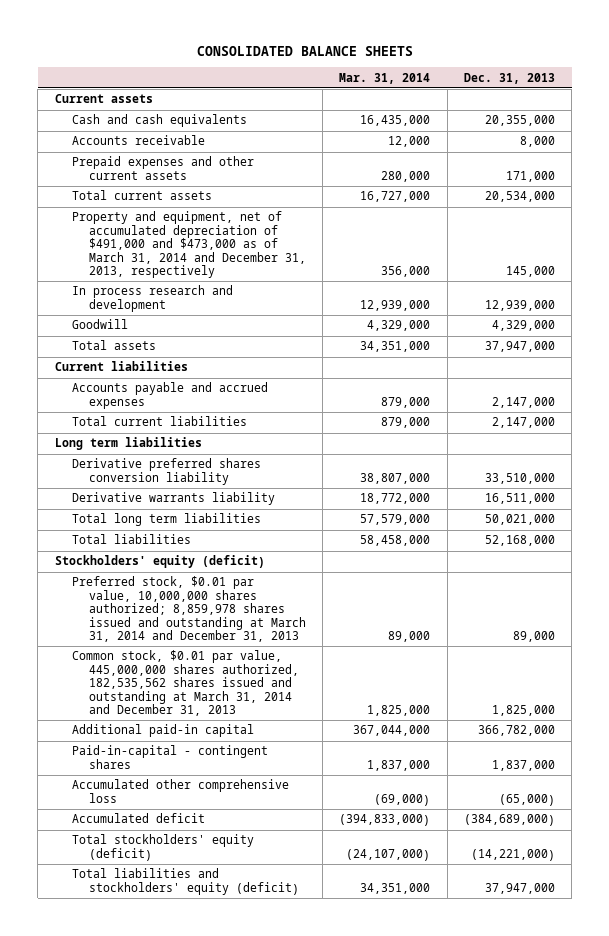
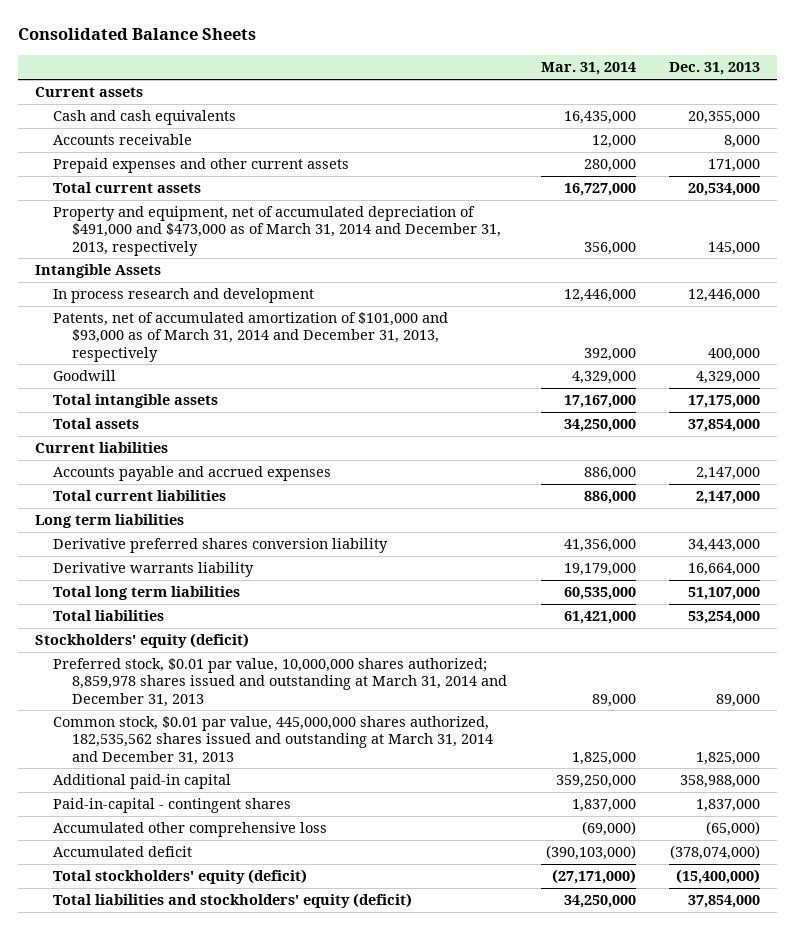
[196,45,413,56] CONSOLIDATED BALANCE SHEETS -> [17,28,256,41] Consolidated Balance Sheets
none -> [34,264,161,279] Intangible Assets
[360,299,431,311] 12,939,000 -> [563,289,636,303] 12,446,000
[484,299,555,311] 12,939,000 -> [688,289,761,303] 12,446,000
none -> [53,312,449,362] Patents, net of accumulated amortization of $101,000 and $93,000 as of March 31, 2014 and December 31, 2013, respectively
none -> [53,394,219,409] Total intangible assets
[360,341,431,353] 34,351,000 -> [563,419,636,433] 34,250,000
[484,341,555,353] 37,947,000 -> [688,419,761,433] 37,854,000
[381,396,431,408] 879,000 -> [583,467,636,481] 886,000
[381,417,431,429] 879,000 -> [583,491,636,505] 886,000
[360,472,431,484] 38,807,000 -> [563,539,636,553] 41,356,000
[484,472,555,484] 33,510,000 -> [688,539,761,553] 34,443,000
[360,493,431,505] 18,772,000 -> [563,563,636,577] 19,179,000
[484,493,555,505] 16,511,000 -> [688,563,761,577] 16,664,000
[360,514,431,526] 57,579,000 -> [563,587,636,601] 60,535,000
[484,514,555,526] 50,021,000 -> [688,587,761,601] 51,107,000
[360,535,431,547] 58,458,000 -> [563,611,636,625] 61,421,000
[484,535,555,547] 52,168,000 -> [688,611,761,625] 53,254,000
[353,725,431,737] 367,044,000 -> [555,775,636,789] 359,250,000
[477,725,555,737] 366,782,000 -> [680,775,761,789] 358,988,000
[339,814,431,827] (394,833,000) -> [545,845,636,861] (390,103,000)
[463,814,555,827] (384,689,000) -> [670,845,761,861] (378,074,000)
[346,848,431,861] (24,107,000) -> [551,869,636,885] (27,171,000)
[470,848,555,861] (14,221,000) -> [676,869,761,885] (15,400,000)
[360,882,431,894] 34,351,000 -> [563,895,636,909] 34,250,000
[484,882,555,894] 37,947,000 -> [688,895,761,909] 37,854,000

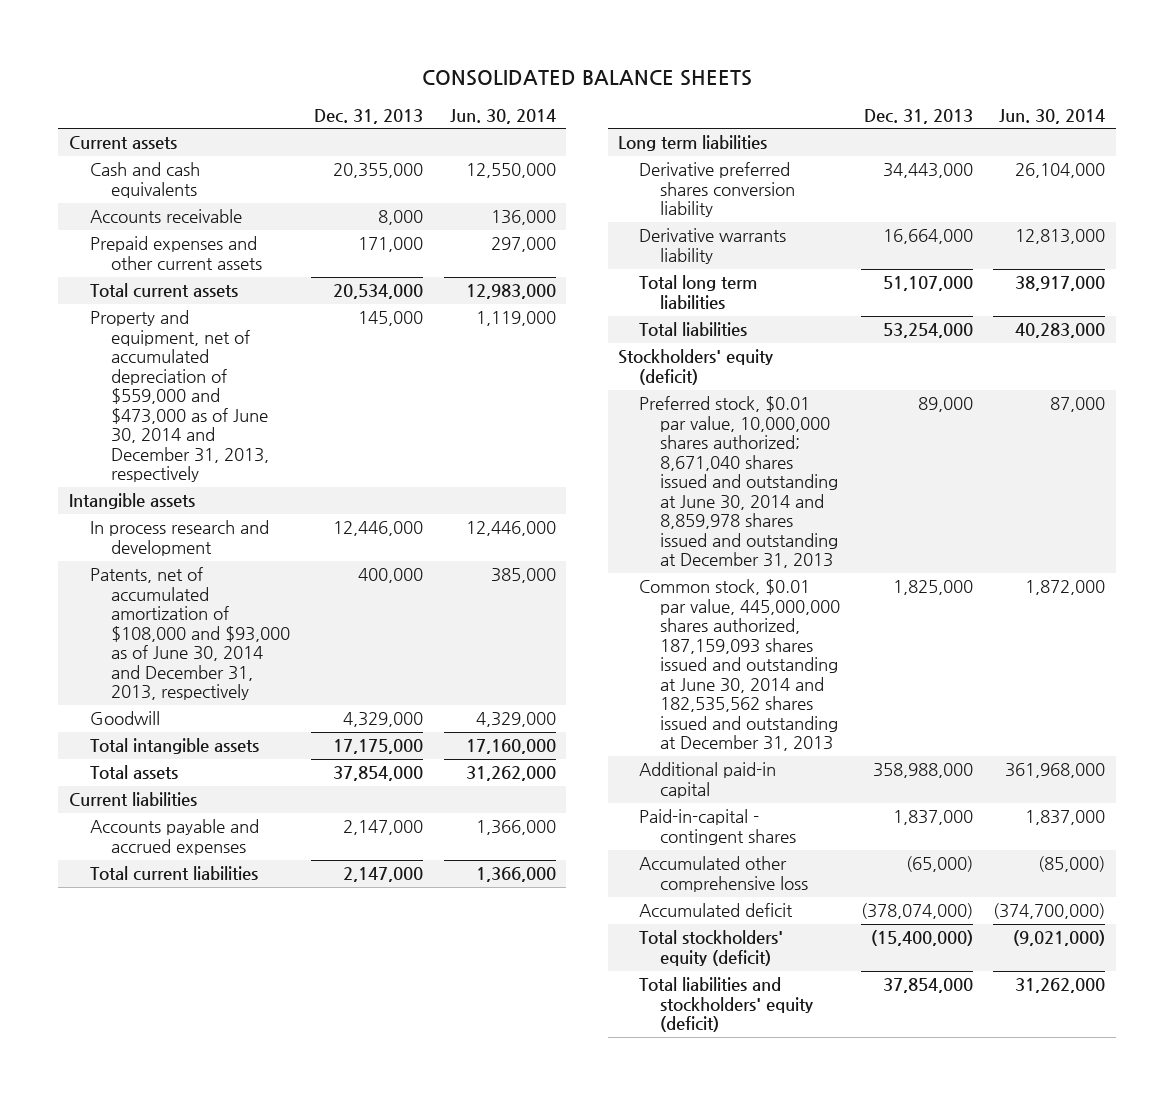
[17,28,256,41] Consolidated Balance Sheets -> [421,70,752,87] CONSOLIDATED BALANCE SHEETS
[540,62,636,76] Mar. 31, 2014 -> none
none -> [449,108,556,124] Jun. 30, 2014
[53,206,502,256] Property and equipment, net of accumulated depreciation of $491,000 and $473,000 as of March 31, 2014 and December 31, 2013, respectively -> [89,310,269,483] Property and equipment, net of accumulated depreciation of $559,000 and $473,000 as of June 30, 2014 and December 31, 2013, respectively
[34,264,161,279] Intangible Assets -> [68,493,195,510] Intangible assets
[53,312,449,362] Patents, net of accumulated amortization of $101,000 and $93,000 as of March 31, 2014 and December 31, 2013, respectively -> [89,567,290,701] Patents, net of accumulated amortization of $108,000 and $93,000 as of June 30, 2014 and December 31, 2013, respectively
[53,658,508,707] Preferred stock, $0.01 par value, 10,000,000 shares authorized; 8,859,978 shares issued and outstanding at March 31, 2014 and December 31, 2013 -> [639,396,839,569] Preferred stock, $0.01 par value, 10,000,000 shares authorized; 8,671,040 shares issued and outstanding at June 30, 2014 and 8,859,978 shares issued and outstanding at December 31, 2013
[53,716,494,765] Common stock, $0.01 par value, 445,000,000 shares authorized, 182,535,562 shares issued and outstanding at March 31, 2014 and December 31, 2013 -> [639,579,841,752] Common stock, $0.01 par value, 445,000,000 shares authorized, 187,159,093 shares issued and outstanding at June 30, 2014 and 182,535,562 shares issued and outstanding at December 31, 2013

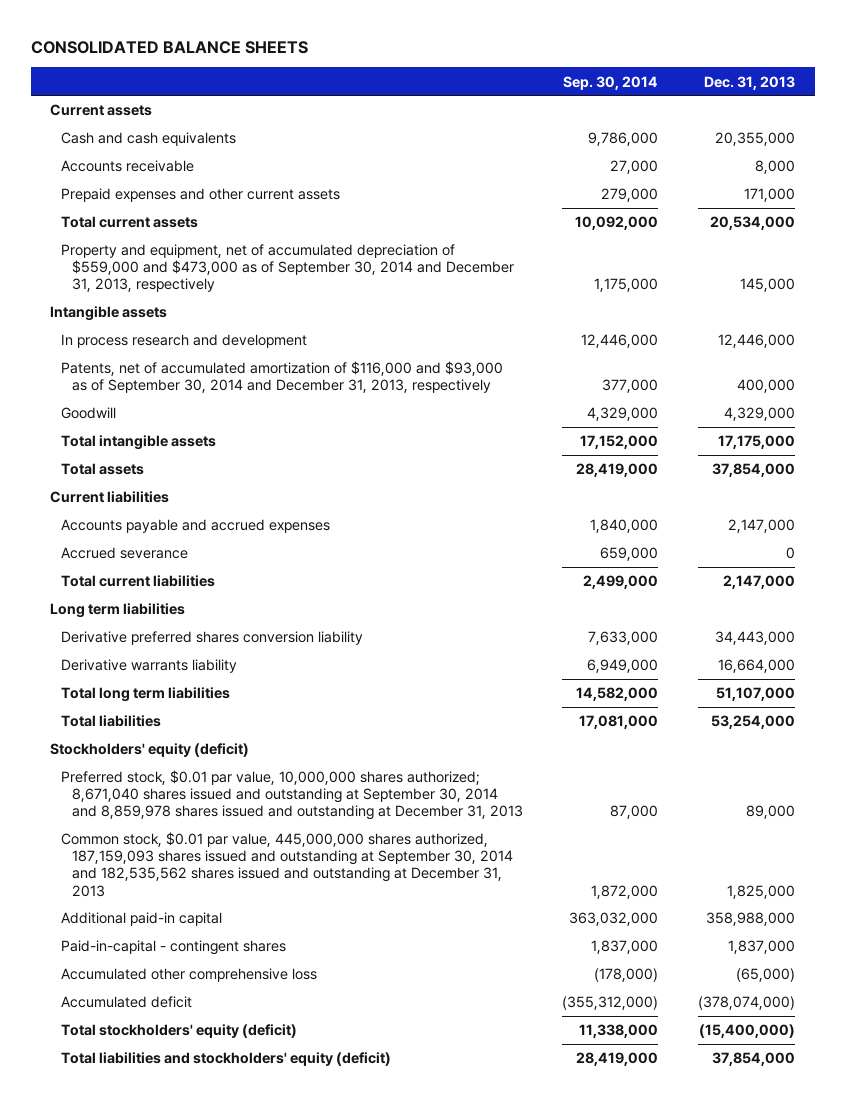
[449,108,556,124] Jun. 30, 2014 -> none
none -> [563,75,659,90] Sep. 30, 2014
[89,310,269,483] Property and equipment, net of accumulated depreciation of $559,000 and $473,000 as of June 30, 2014 and December 31, 2013, respectively -> [61,244,515,293] Property and equipment, net of accumulated depreciation of $559,000 and $473,000 as of September 30, 2014 and December 31, 2013, respectively
[89,567,290,701] Patents, net of accumulated amortization of $108,000 and $93,000 as of June 30, 2014 and December 31, 2013, respectively -> [61,361,504,394] Patents, net of accumulated amortization of $116,000 and $93,000 as of September 30, 2014 and December 31, 2013, respectively
none -> [61,547,189,560] Accrued severance
[639,396,839,569] Preferred stock, $0.01 par value, 10,000,000 shares authorized; 8,671,040 shares issued and outstanding at June 30, 2014 and 8,859,978 shares issued and outstanding at December 31, 2013 -> [61,770,524,821] Preferred stock, $0.01 par value, 10,000,000 shares authorized; 8,671,040 shares issued and outstanding at September 30, 2014 and 8,859,978 shares issued and outstanding at December 31, 2013
[639,579,841,752] Common stock, $0.01 par value, 445,000,000 shares authorized, 187,159,093 shares issued and outstanding at June 30, 2014 and 182,535,562 shares issued and outstanding at December 31, 2013 -> [61,832,514,897] Common stock, $0.01 par value, 445,000,000 shares authorized, 187,159,093 shares issued and outstanding at September 30, 2014 and 182,535,562 shares issued and outstanding at December 31, 2013

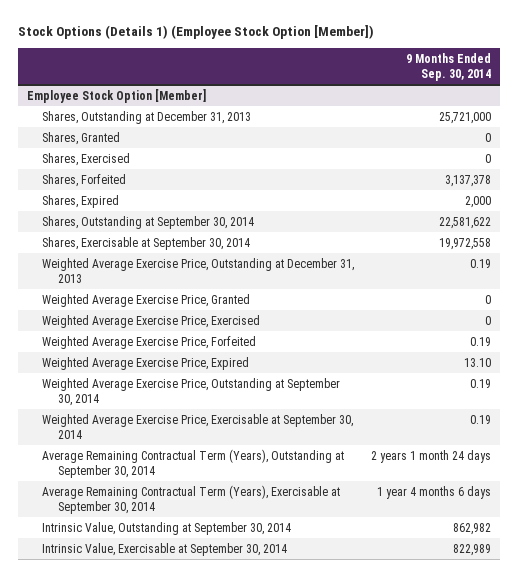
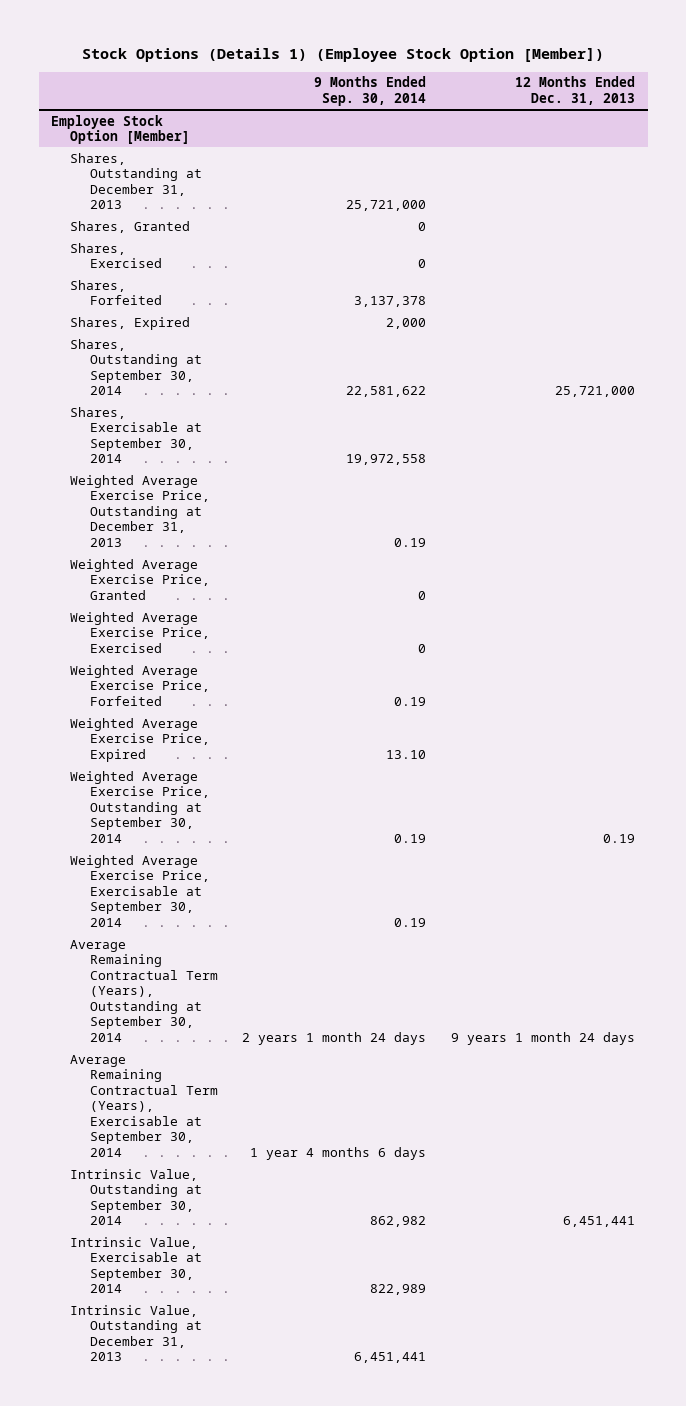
none -> [515,76,636,105] 12 Months Ended Dec. 31, 2013
none -> [70,1304,202,1362] Intrinsic Value, Outstanding at December 31, 2013

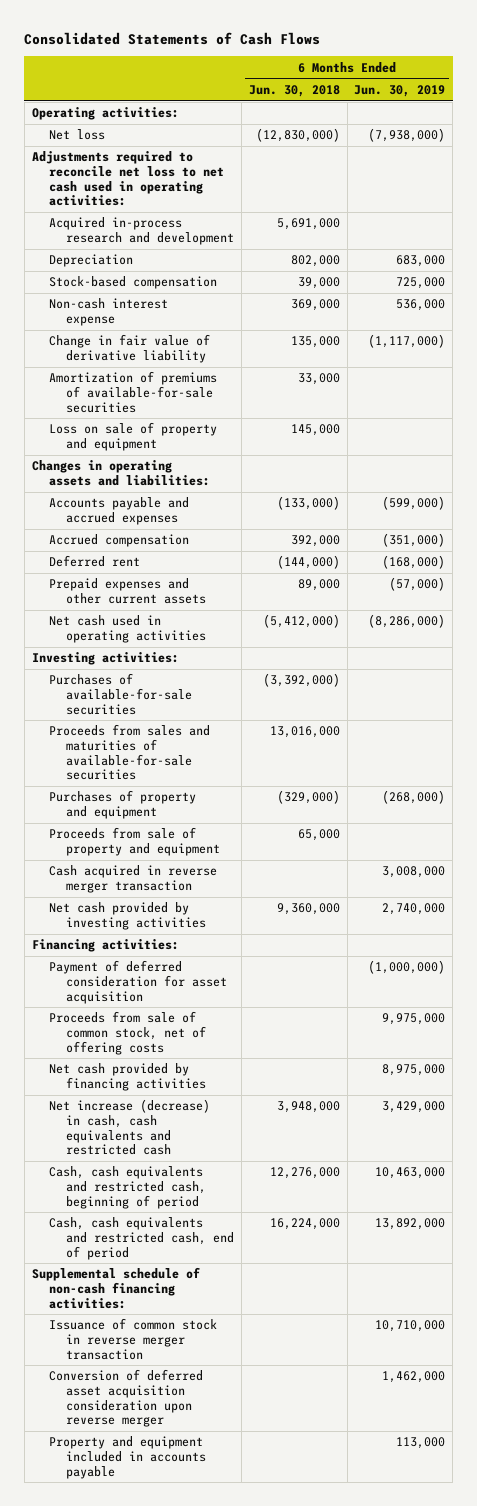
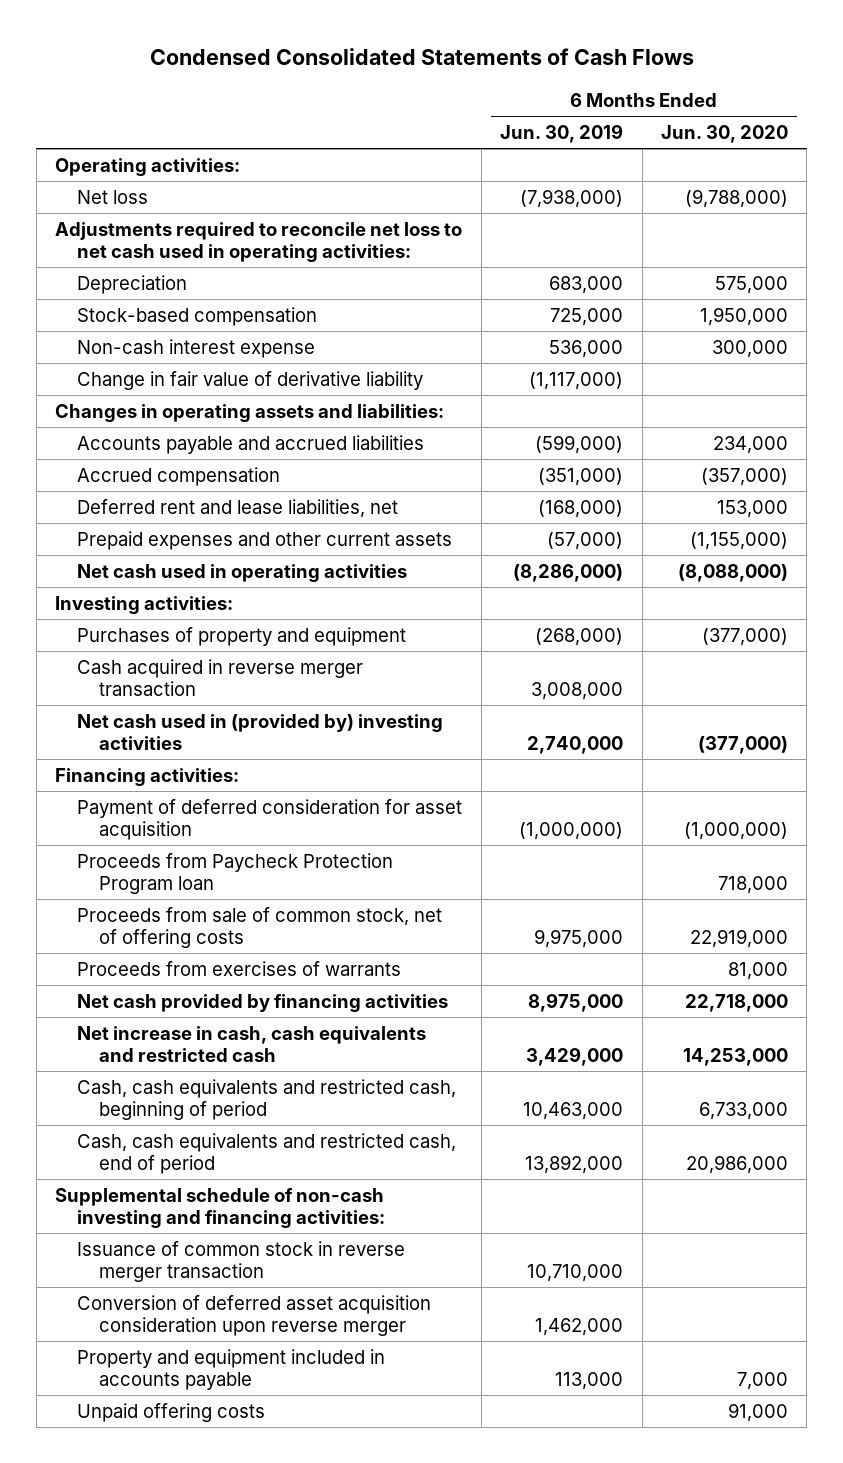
[24,31,321,45] Consolidated Statements of Cash Flows -> [149,48,694,66] Condensed Consolidated Statements of Cash Flows
[248,84,340,97] Jun. 30, 2018 -> none
none -> [661,125,789,144] Jun. 30, 2020
[49,217,235,245] Acquired in-process research and development -> none
[49,371,218,413] Amortization of premiums of available-for-sale securities -> none
[49,422,218,451] Loss on sale of property and equipment -> none
[49,497,190,525] Accounts payable and accrued expenses -> [76,434,424,454] Accounts payable and accrued liabilities
[49,555,141,568] Deferred rent -> [76,498,398,518] Deferred rent and lease liabilities, net
[49,673,193,715] Purchases of available-for-sale securities -> none
[49,724,211,781] Proceeds from sales and maturities of available-for-sale securities -> none
[49,827,221,856] Proceeds from sale of property and equipment -> none
[49,902,207,930] Net cash provided by investing activities -> [76,713,443,750] Net cash used in (provided by) investing activities
none -> [76,852,393,894] Proceeds from Paycheck Protection Program loan
none -> [76,960,401,976] Proceeds from exercises of warrants
[49,1099,211,1156] Net increase (decrease) in cash, cash equivalents and restricted cash -> [76,1025,426,1062] Net increase in cash, cash equivalents and restricted cash
[31,1267,200,1309] Supplemental schedule of non-cash financing activities: -> [55,1187,385,1228] Supplemental schedule of non-cash investing and financing activities:
none -> [76,1402,265,1422] Unpaid offering costs

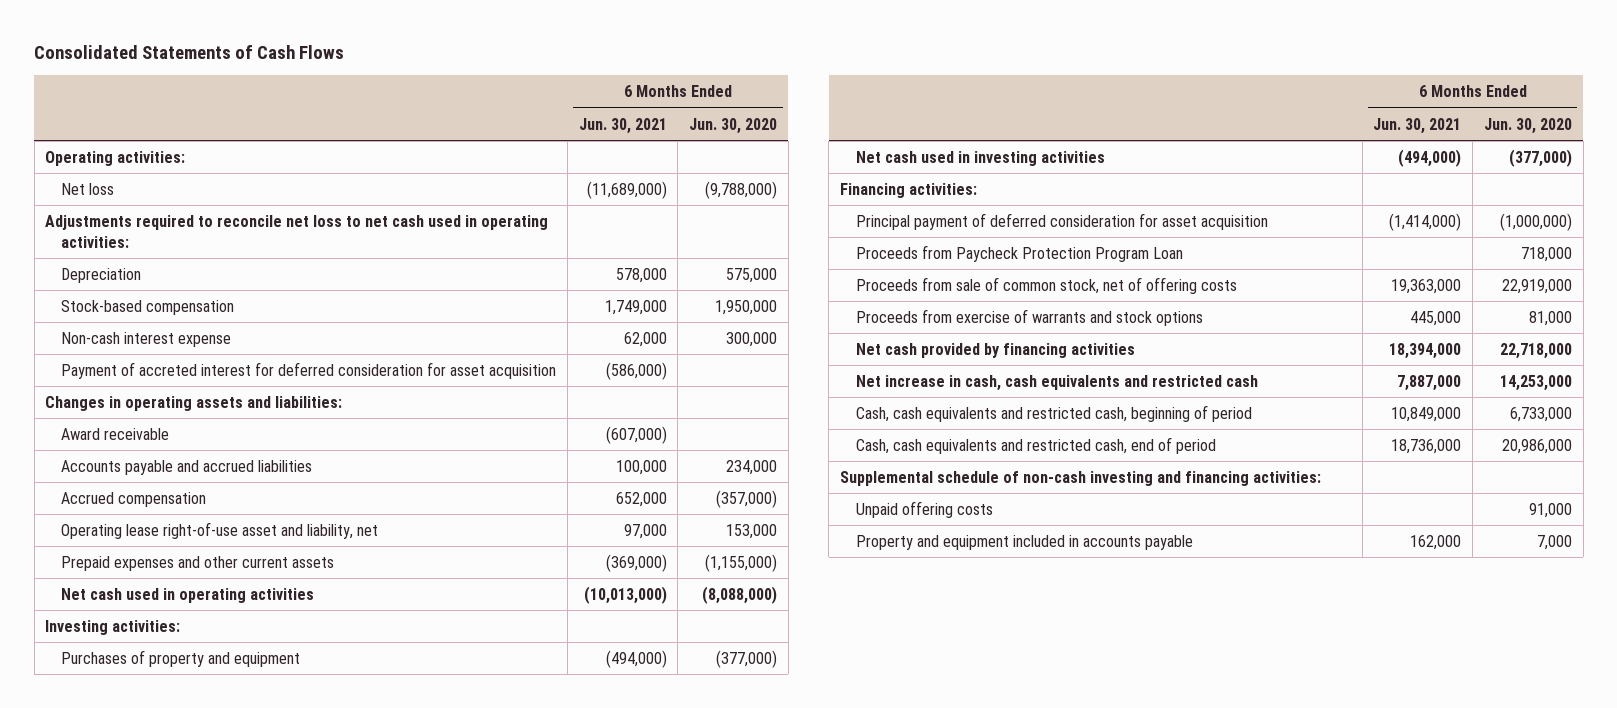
[149,48,694,66] Condensed Consolidated Statements of Cash Flows -> [34,45,345,60] Consolidated Statements of Cash Flows
[500,124,624,144] Jun. 30, 2019 -> none
none -> [578,117,667,134] Jun. 30, 2021
[76,370,423,390] Change in fair value of derivative liability -> none
none -> [61,361,557,379] Payment of accreted interest for deferred consideration for asset acquisition
none -> [61,427,170,440] Award receivable
[76,498,398,518] Deferred rent and lease liabilities, net -> [61,521,379,539] Operating lease right-of-use asset and liability, net
[76,658,363,696] Cash acquired in reverse merger transaction -> none
[76,713,443,750] Net cash used in (provided by) investing activities -> [855,150,1105,166] Net cash used in investing activities
[76,798,462,840] Payment of deferred consideration for asset acquisition -> [855,212,1268,230] Principal payment of deferred consideration for asset acquisition
[76,852,393,894] Proceeds from Paycheck Protection Program loan -> [855,244,1183,262] Proceeds from Paycheck Protection Program Loan
[76,960,401,976] Proceeds from exercises of warrants -> none
none -> [855,308,1203,326] Proceeds from exercise of warrants and stock options
[76,1240,405,1282] Issuance of common stock in reverse merger transaction -> none
[76,1294,431,1336] Conversion of deferred asset acquisition consideration upon reverse merger -> none
[76,1348,385,1390] Property and equipment included in accounts payable -> [855,534,1193,550] Property and equipment included in accounts payable

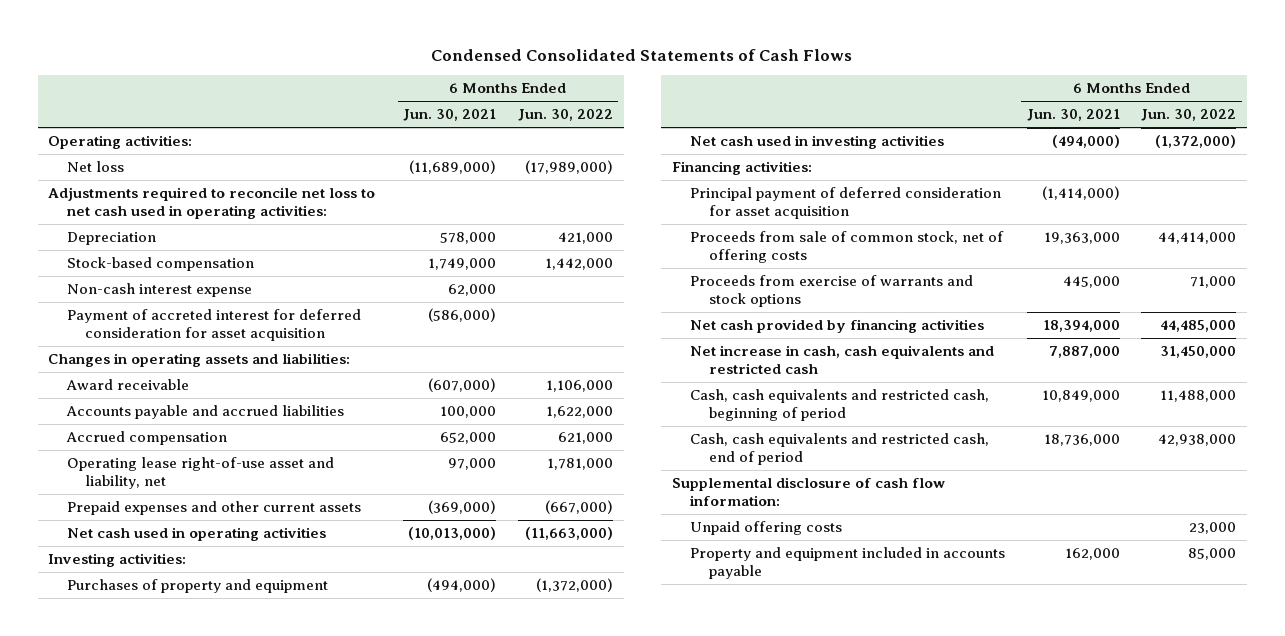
[34,45,345,60] Consolidated Statements of Cash Flows -> [431,48,853,61] Condensed Consolidated Statements of Cash Flows
[689,117,778,134] Jun. 30, 2020 -> none
none -> [518,109,614,122] Jun. 30, 2022
[855,244,1183,262] Proceeds from Paycheck Protection Program Loan -> none
[839,470,1321,486] Supplemental schedule of non-cash investing and financing activities: -> [671,477,945,507] Supplemental disclosure of cash flow information:

